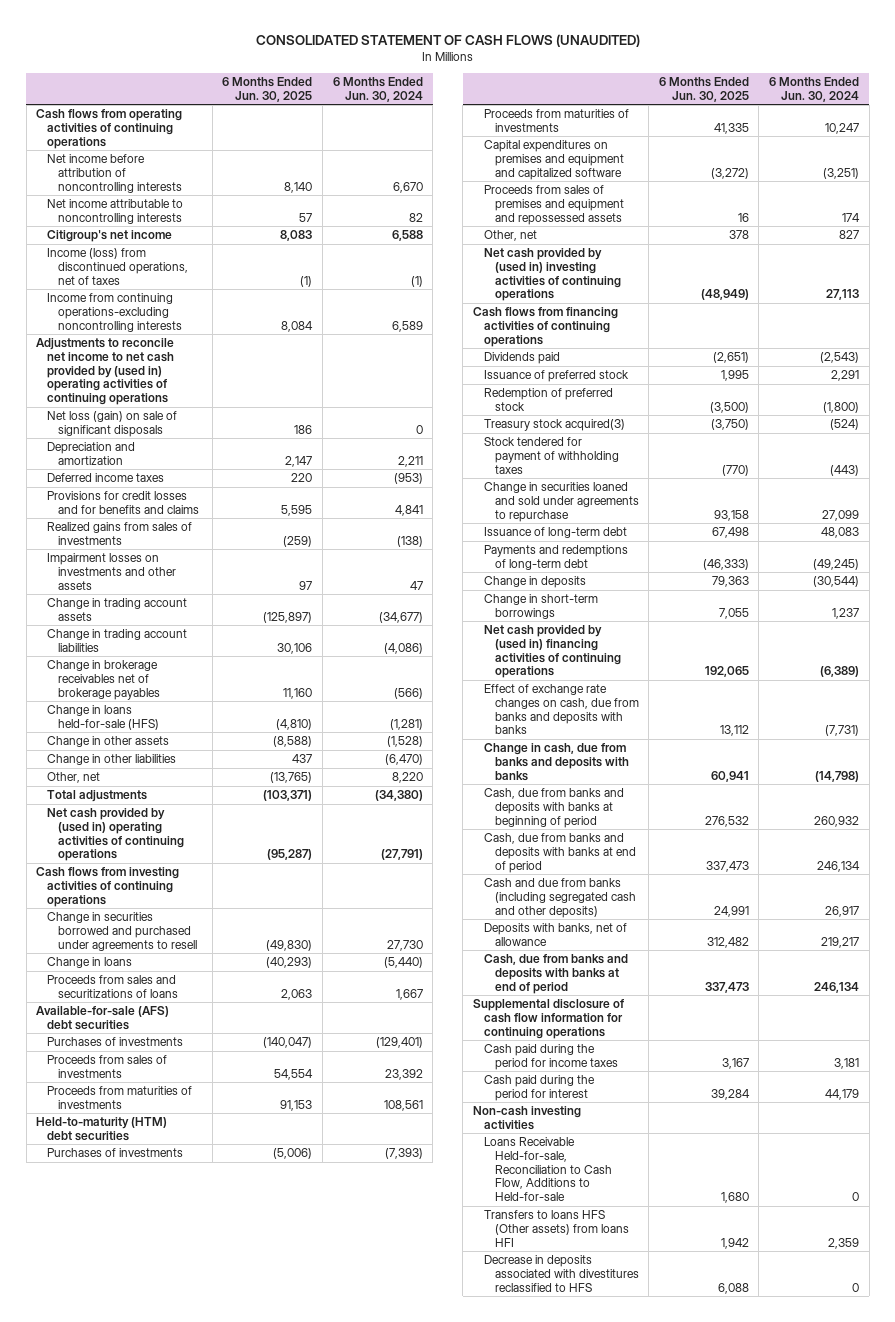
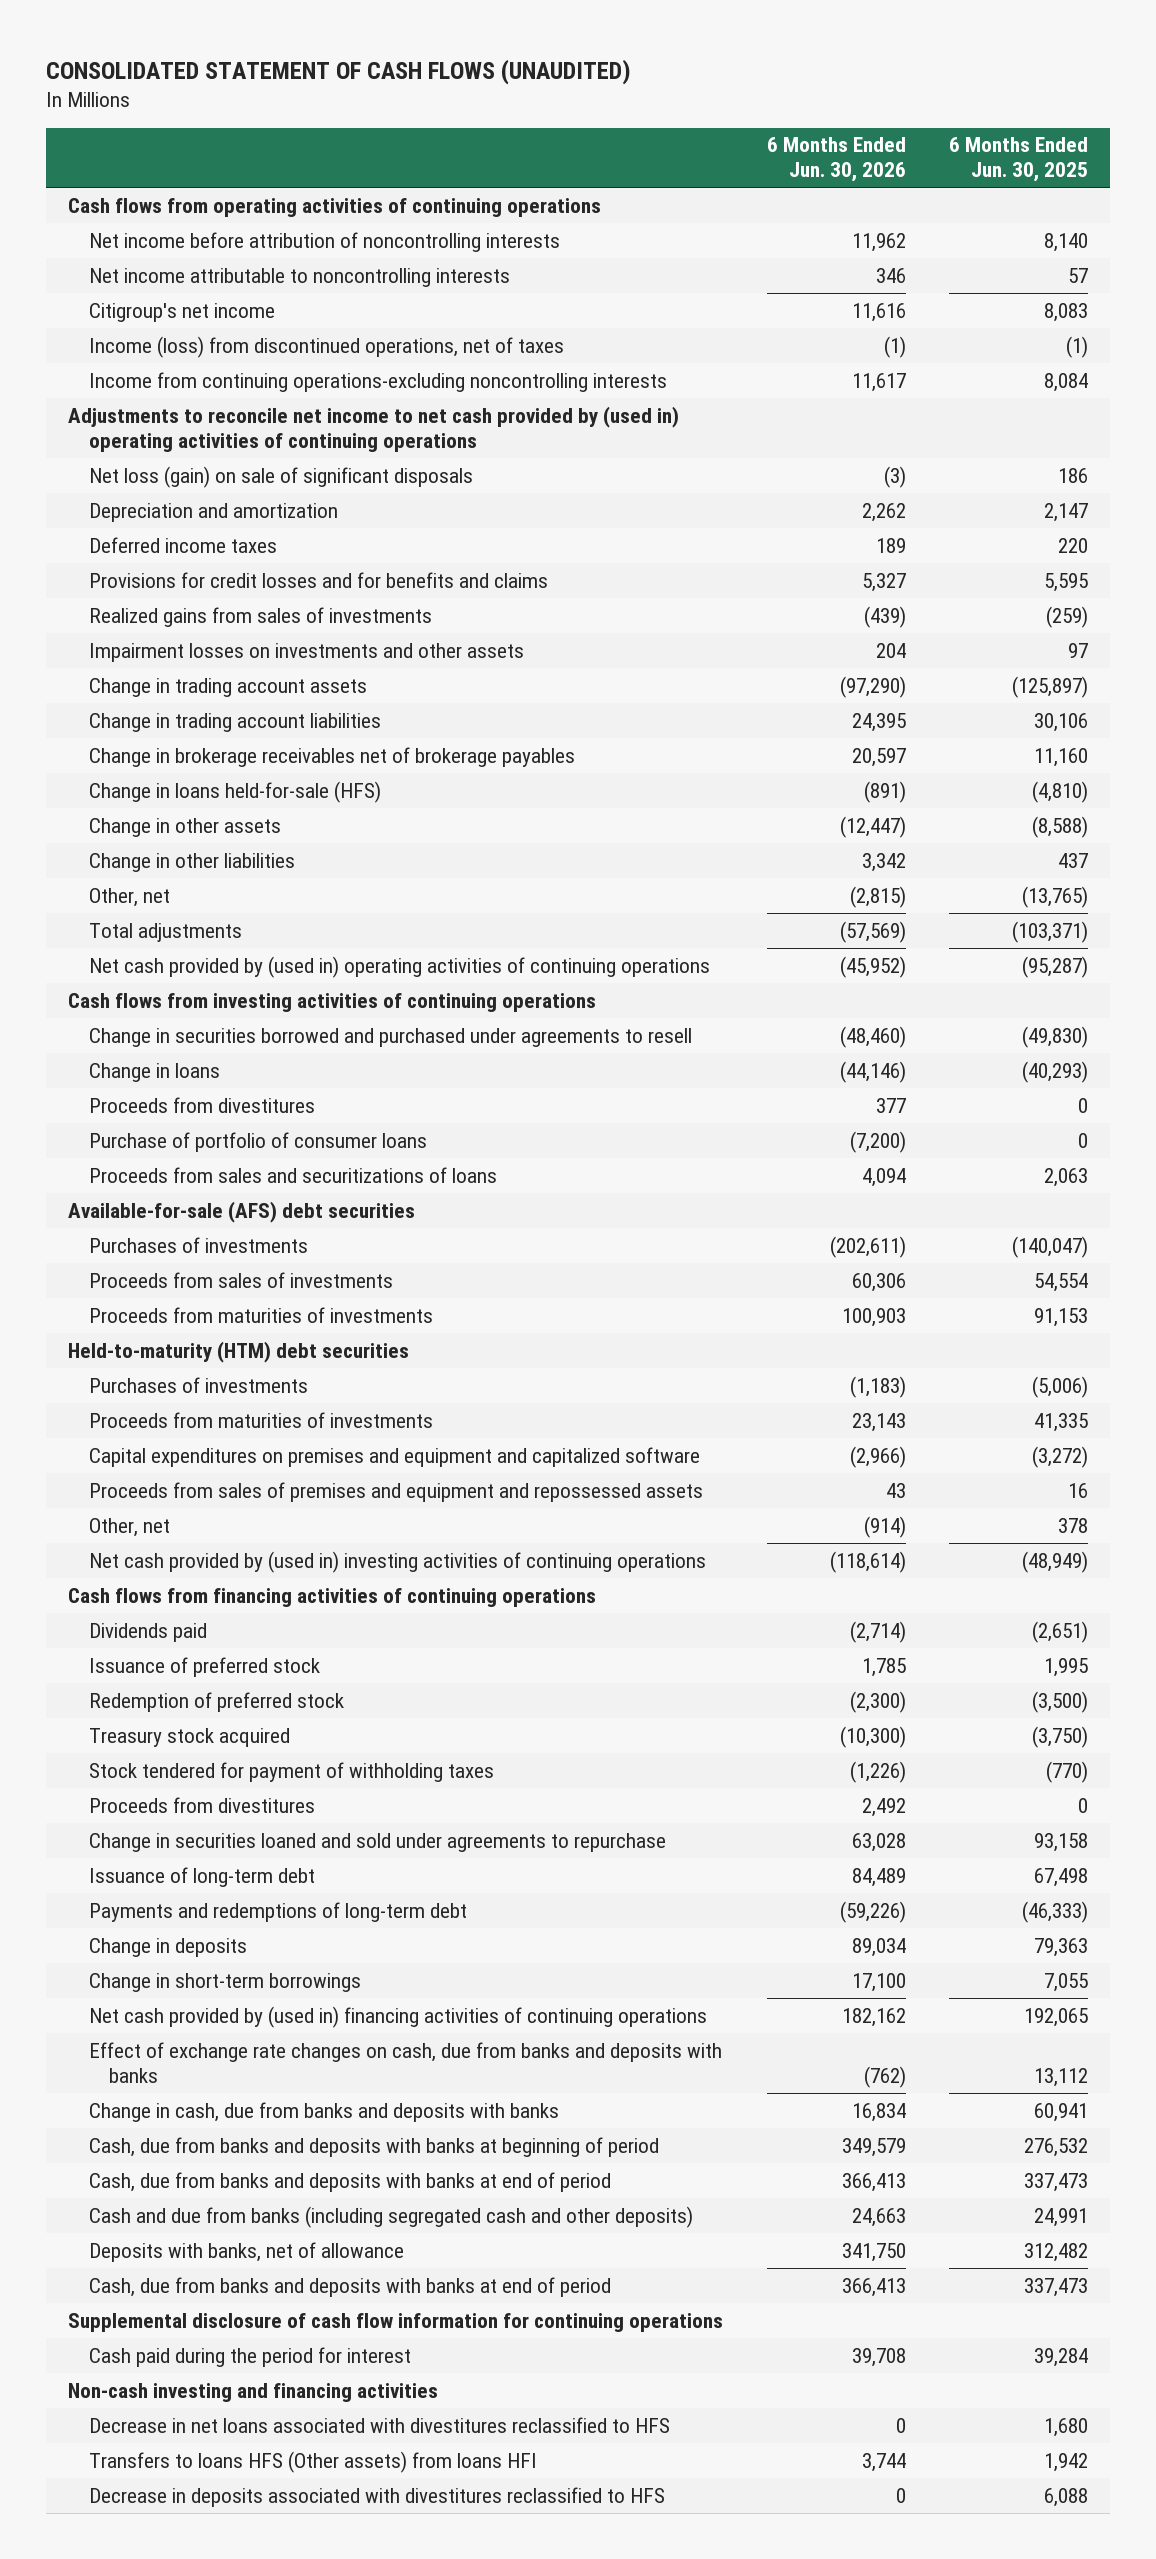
[332,76,423,102] 6 Months Ended Jun. 30, 2024 -> none
none -> [766,137,906,183] 6 Months Ended Jun. 30, 2026
none -> [88,1096,315,1113] Proceeds from divestitures
none -> [88,1131,427,1152] Purchase of portfolio of consumer loans
[483,419,625,432] Treasury stock acquired(3) -> [88,1727,290,1747] Treasury stock acquired
none -> [88,1796,315,1813] Proceeds from divestitures
[483,1044,618,1070] Cash paid during the period for income taxes -> none
[472,1106,581,1130] Non-cash investing activities -> [68,2382,439,2402] Non-cash investing and financing activities
[483,1137,612,1202] Loans Receivable Held-for-sale, Reconciliation to Cash Flow, Additions to Held-for-sale -> [88,2416,670,2433] Decrease in net loans associated with divestitures reclassified to HFS

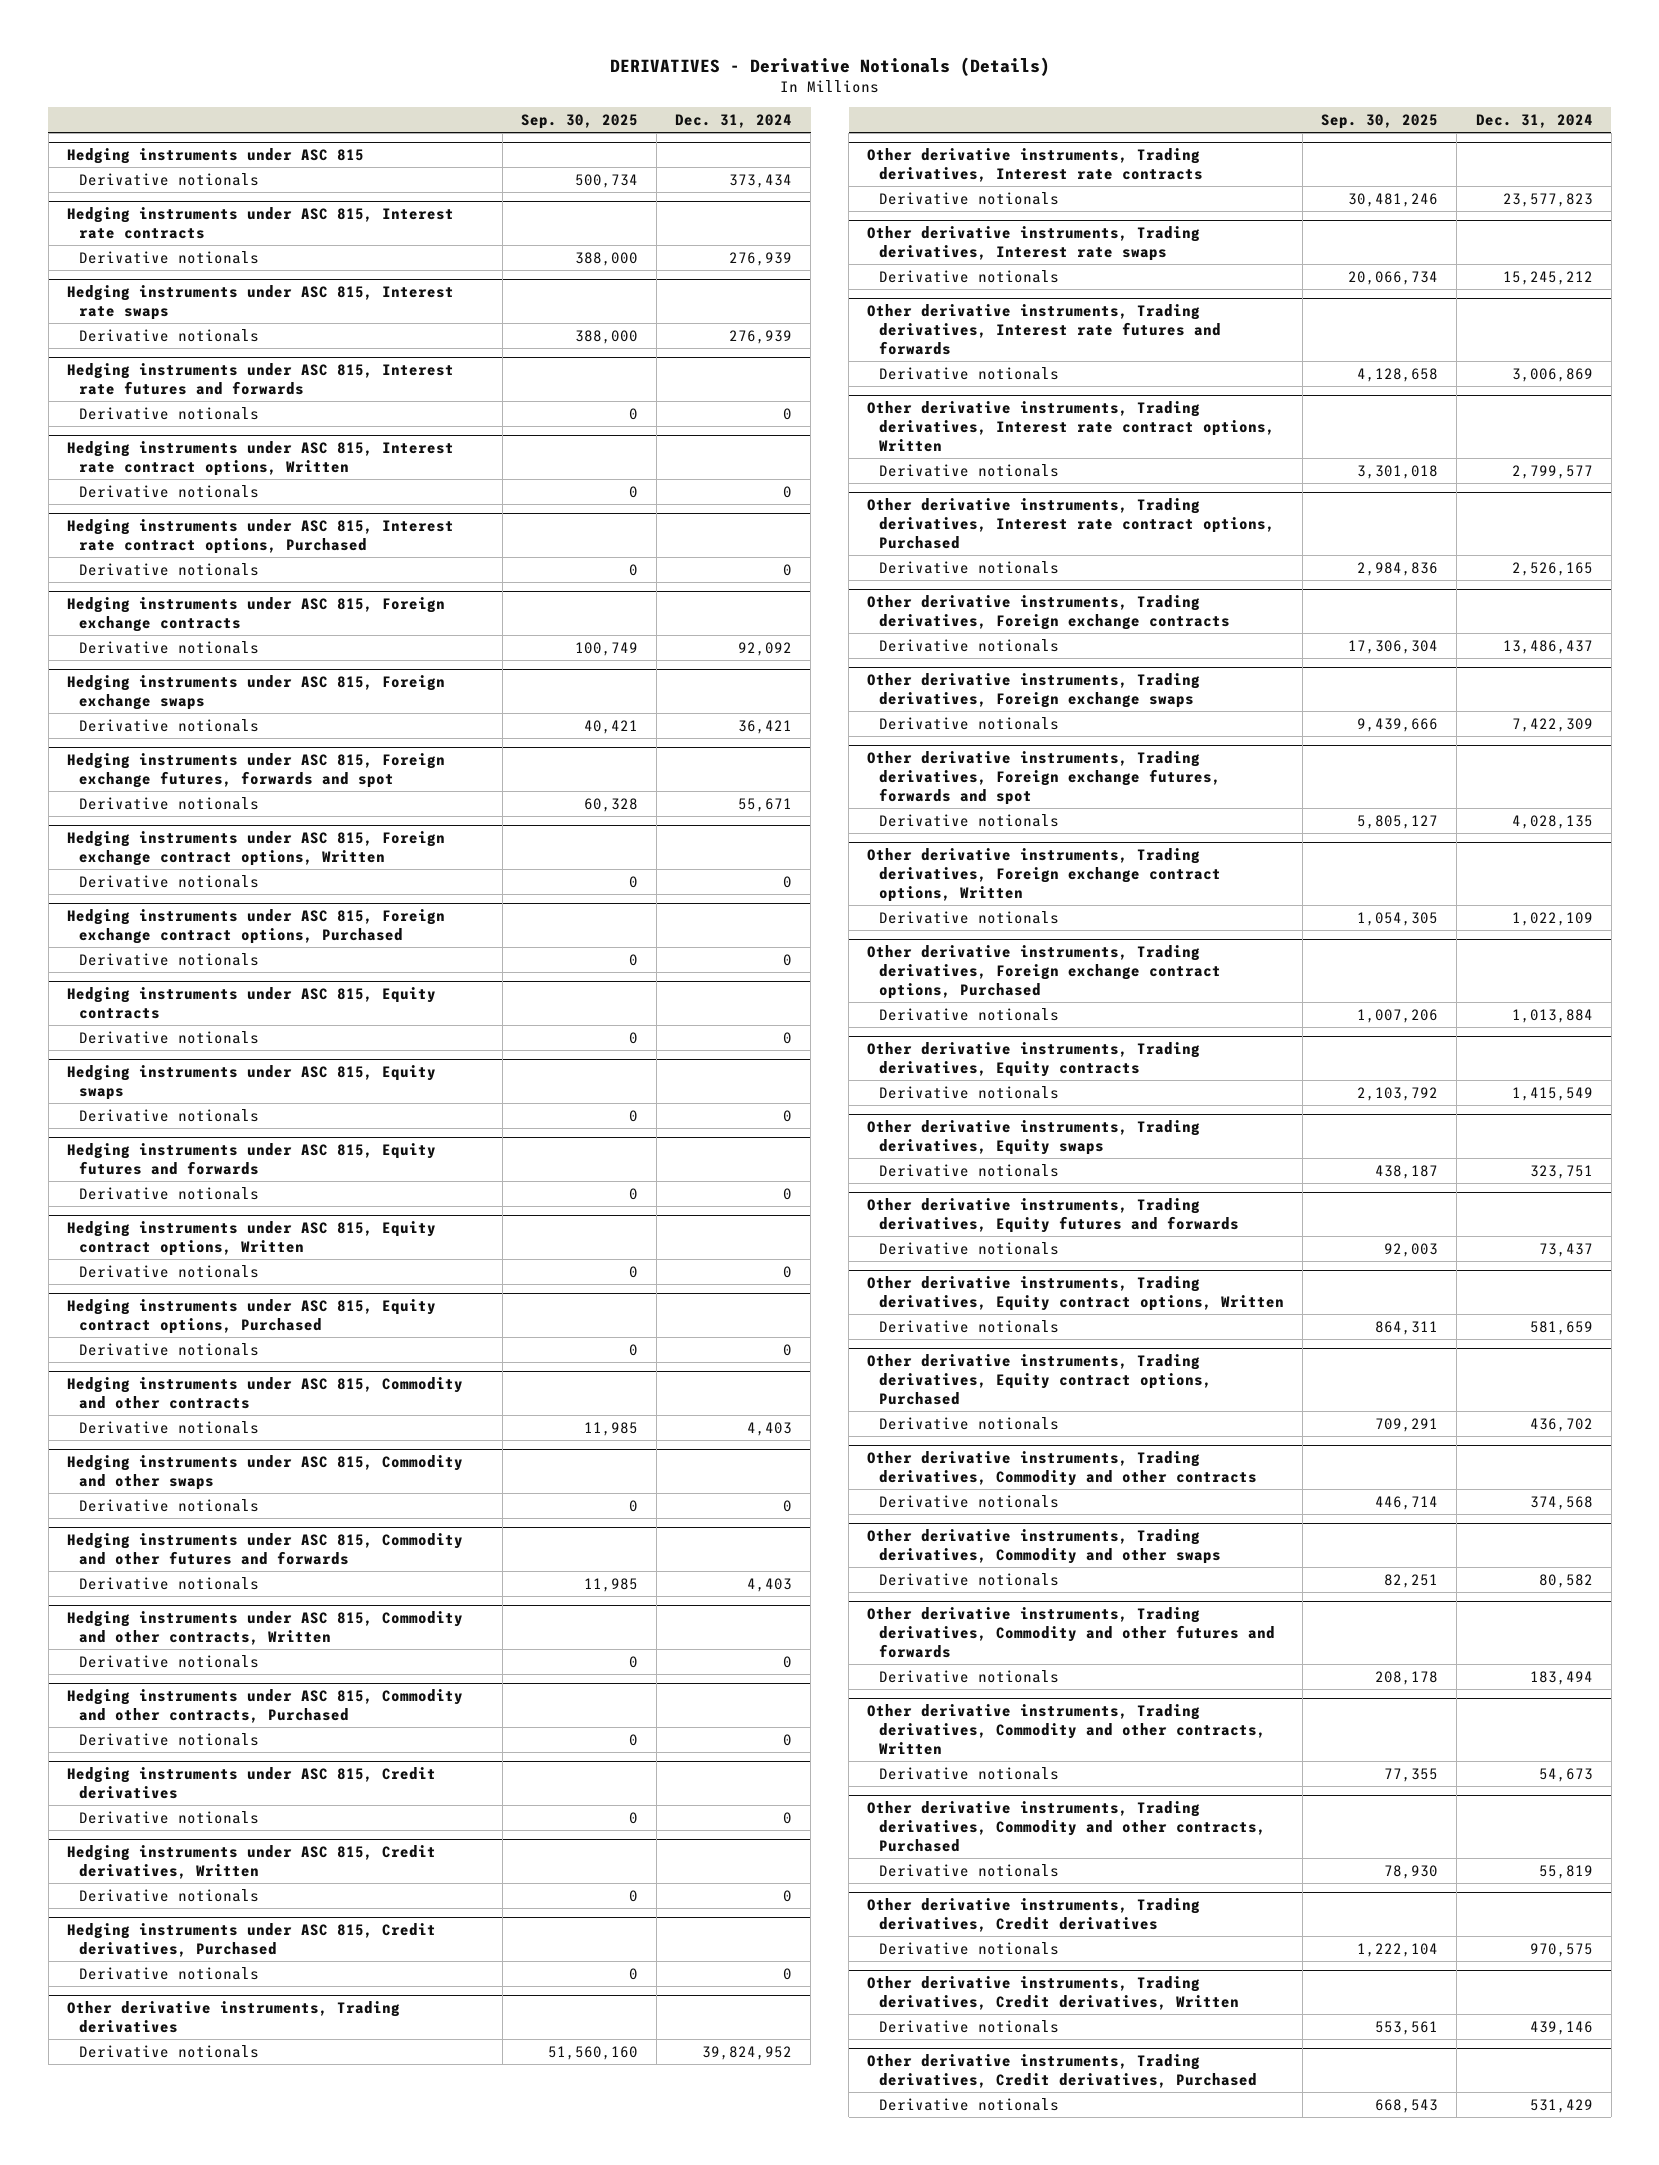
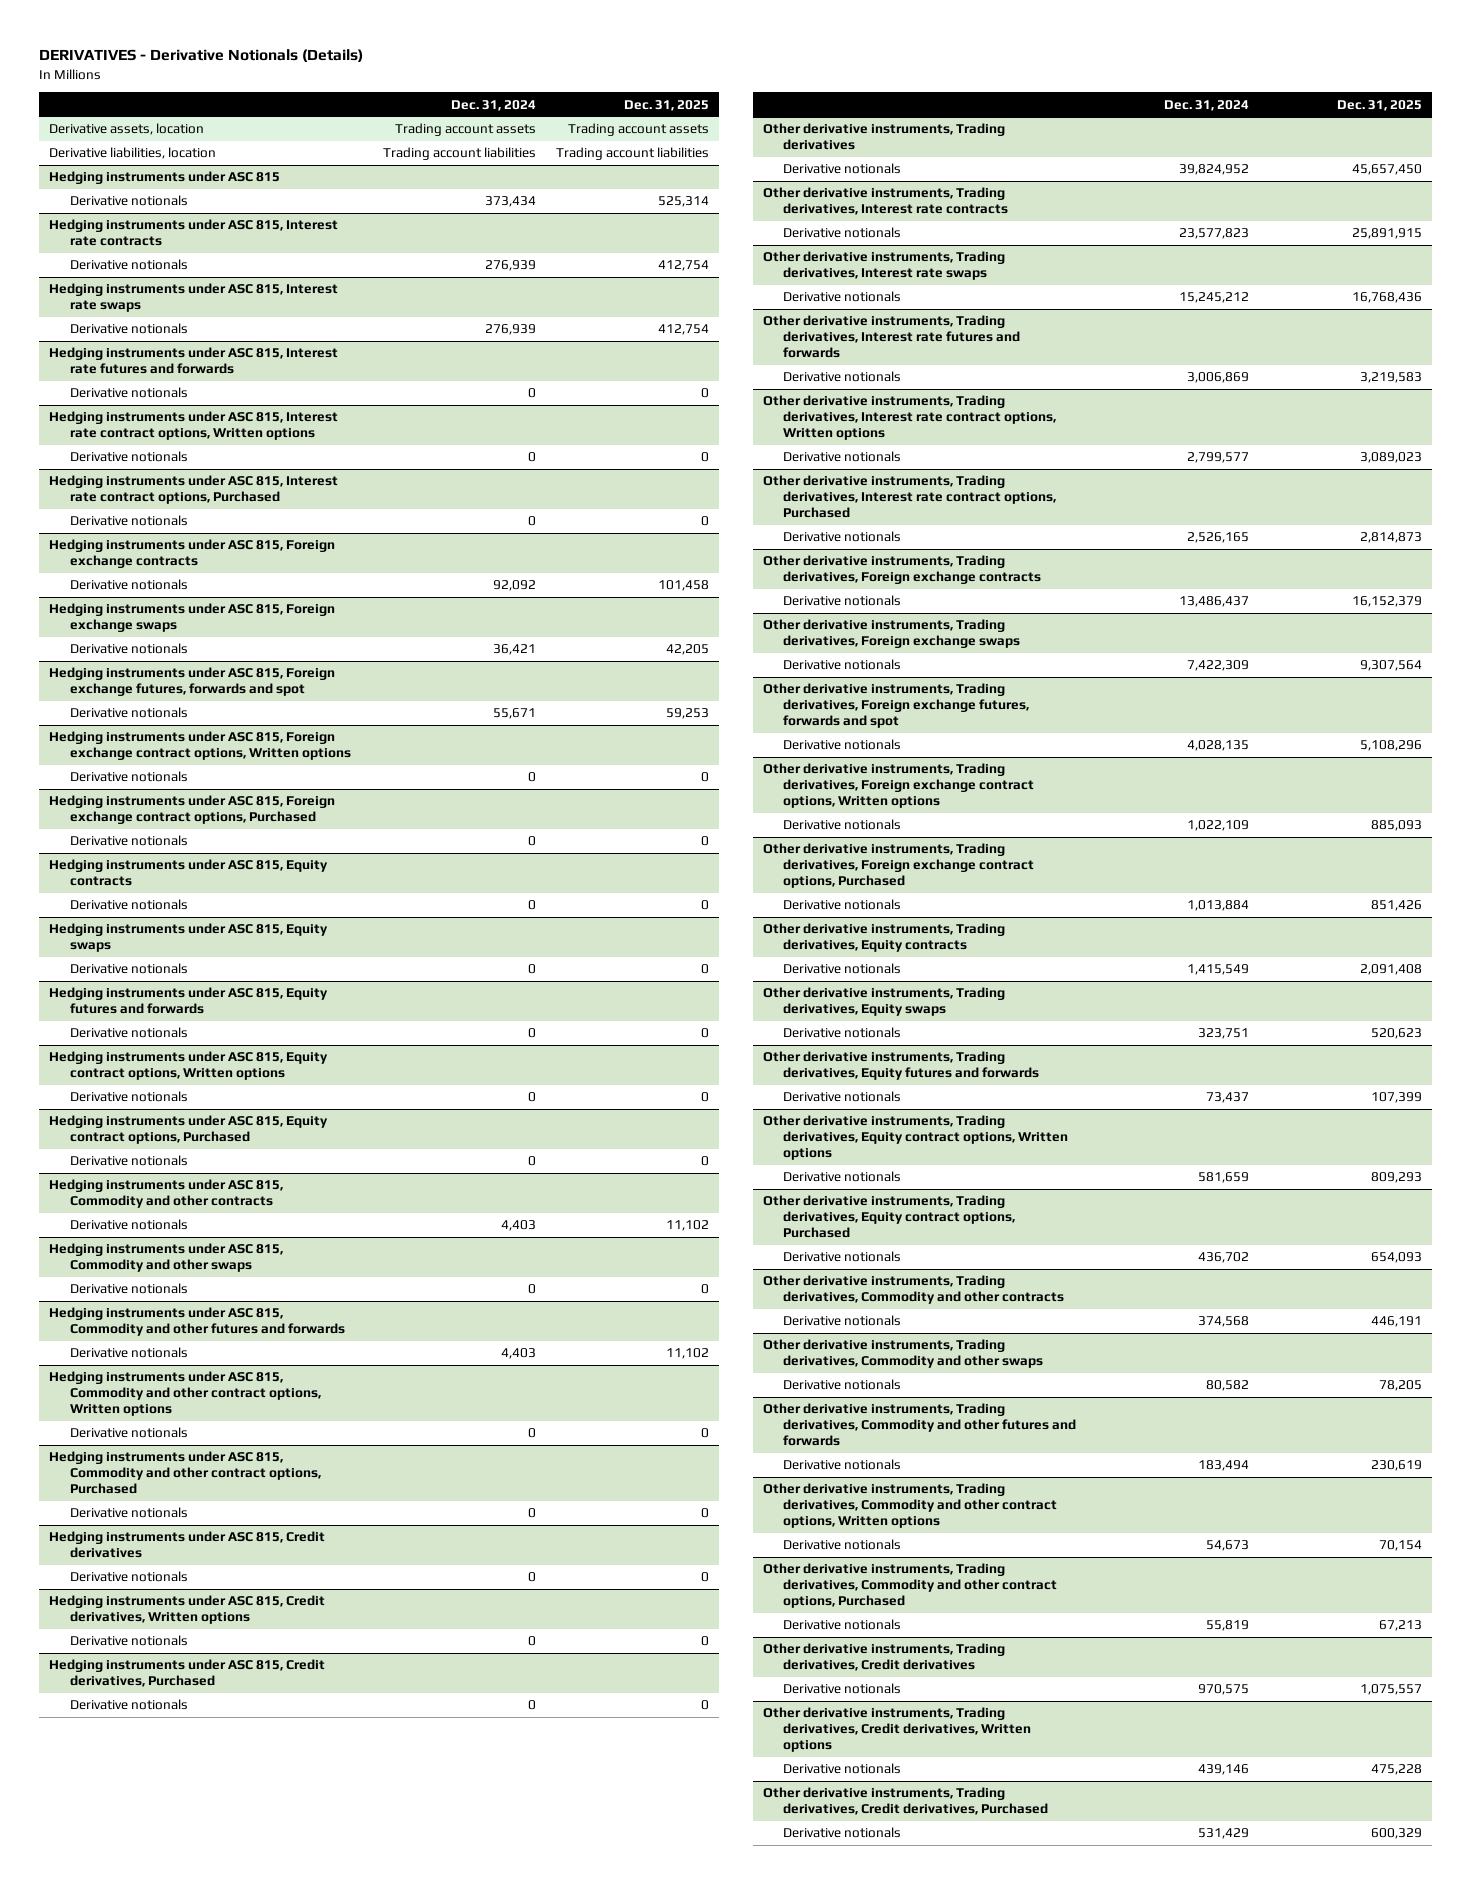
[520,114,638,130] Sep. 30, 2025 -> none
none -> [623,99,709,111] Dec. 31, 2025
none -> [49,123,205,136] Derivative assets, location
none -> [49,147,217,160] Derivative liabilities, location
[66,441,454,477] Hedging instruments under ASC 815, Interest rate contract options, Written -> [49,411,339,441] Hedging instruments under ASC 815, Interest rate contract options, Written options
[66,831,445,867] Hedging instruments under ASC 815, Foreign exchange contract options, Written -> [49,731,351,761] Hedging instruments under ASC 815, Foreign exchange contract options, Written options
[66,1221,436,1257] Hedging instruments under ASC 815, Equity contract options, Written -> [49,1051,329,1081] Hedging instruments under ASC 815, Equity contract options, Written options
[66,1611,463,1646] Hedging instruments under ASC 815, Commodity and other contracts, Written -> [49,1371,321,1417] Hedging instruments under ASC 815, Commodity and other contract options, Written options
[66,1689,463,1724] Hedging instruments under ASC 815, Commodity and other contracts, Purchased -> [49,1451,321,1495] Hedging instruments under ASC 815, Commodity and other contract options, Purchased
[66,1845,436,1880] Hedging instruments under ASC 815, Credit derivatives, Written -> [49,1595,326,1625] Hedging instruments under ASC 815, Credit derivatives, Written options
[867,401,1276,453] Other derivative instruments, Trading derivatives, Interest rate contract options, Written -> [762,395,1057,441] Other derivative instruments, Trading derivatives, Interest rate contract options, Written options
[867,848,1222,903] Other derivative instruments, Trading derivatives, Foreign exchange contract options, Written -> [762,763,1035,809] Other derivative instruments, Trading derivatives, Foreign exchange contract options, Written options
[867,1276,1285,1312] Other derivative instruments, Trading derivatives, Equity contract options, Written -> [762,1115,1069,1161] Other derivative instruments, Trading derivatives, Equity contract options, Written options
[867,1704,1267,1756] Other derivative instruments, Trading derivatives, Commodity and other contracts, Written -> [762,1483,1058,1529] Other derivative instruments, Trading derivatives, Commodity and other contract options, Written options
[867,1801,1267,1853] Other derivative instruments, Trading derivatives, Commodity and other contracts, Purchased -> [762,1563,1058,1609] Other derivative instruments, Trading derivatives, Commodity and other contract options, Purchased
[867,1976,1240,2011] Other derivative instruments, Trading derivatives, Credit derivatives, Written -> [762,1707,1032,1753] Other derivative instruments, Trading derivatives, Credit derivatives, Written options

